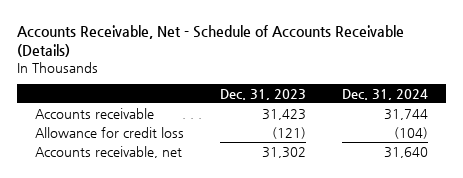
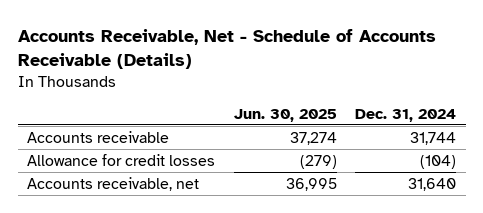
[220,88,307,100] Dec. 31, 2023 -> none
none -> [233,108,337,122] Jun. 30, 2025
[34,126,184,138] Allowance for credit loss -> [26,153,215,166] Allowance for credit losses

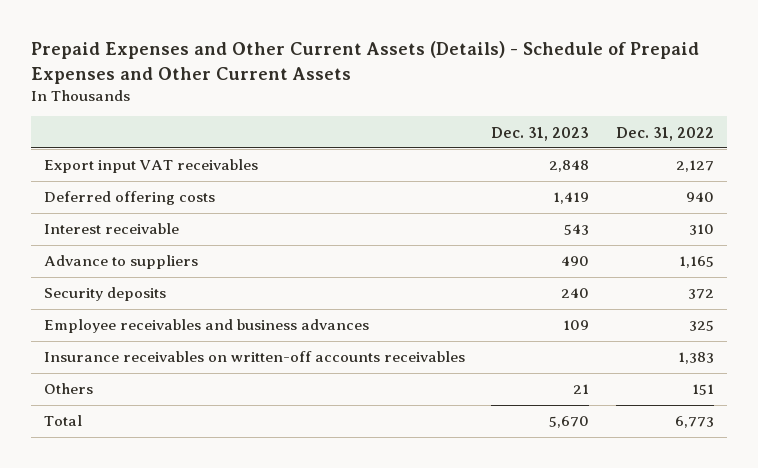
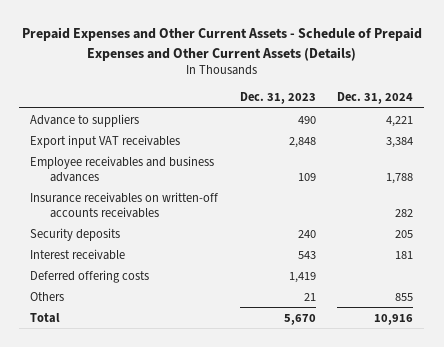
[30,41,699,84] Prepaid Expenses and Other Current Assets (Details) - Schedule of Prepaid Expenses and Other Current Assets -> [21,27,422,61] Prepaid Expenses and Other Current Assets - Schedule of Prepaid Expenses and Other Current Assets (Details)
[615,126,714,141] Dec. 31, 2022 -> none
none -> [337,92,414,105] Dec. 31, 2024
[44,159,259,174] Export input VAT receivables -> [30,134,181,148] Export input VAT receivables
[44,287,167,302] Security deposits -> [30,227,121,241] Security deposits
[44,223,180,235] Interest receivable -> [30,248,126,260] Interest receivable
[44,191,216,206] Deferred offering costs -> [30,269,150,283] Deferred offering costs

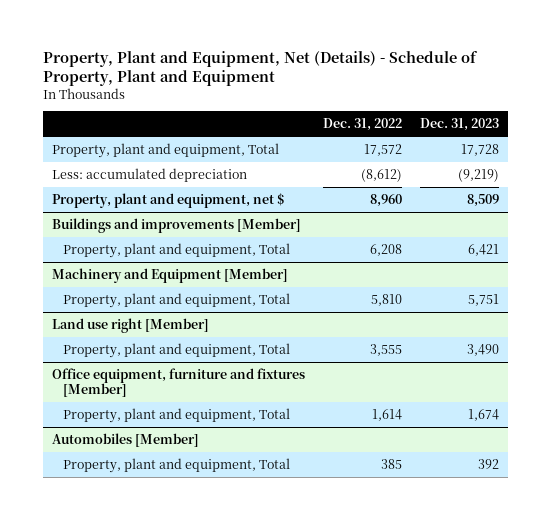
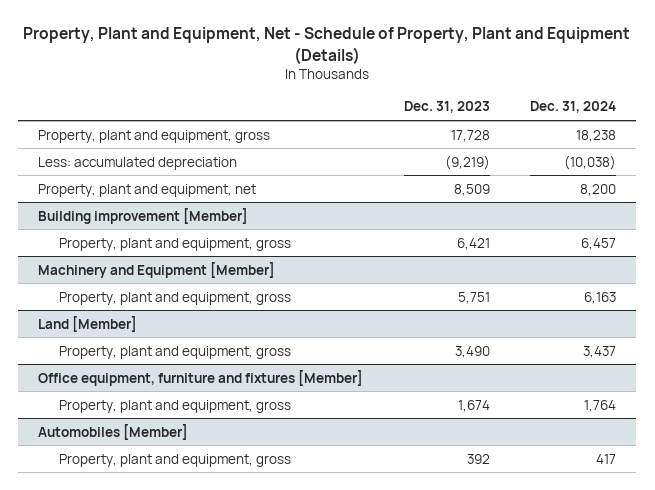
[43,50,479,86] Property, Plant and Equipment, Net (Details) - Schedule of Property, Plant and Equipment -> [23,27,631,64] Property, Plant and Equipment, Net - Schedule of Property, Plant and Equipment (Details)
[323,118,403,132] Dec. 31, 2022 -> none
none -> [530,101,617,114] Dec. 31, 2024
[52,143,280,159] Property, plant and equipment, Total -> [38,129,271,143] Property, plant and equipment, gross
[52,193,285,209] Property, plant and equipment, net $ -> [38,183,257,197] Property, plant and equipment, net
[52,218,302,234] Buildings and improvements [Member] -> [38,207,249,224] Building improvement [Member]
[62,243,290,259] Property, plant and equipment, Total -> [58,237,291,251] Property, plant and equipment, gross
[62,293,290,309] Property, plant and equipment, Total -> [58,291,291,305] Property, plant and equipment, gross
[52,318,210,334] Land use right [Member] -> [38,315,138,332] Land [Member]
[62,343,290,359] Property, plant and equipment, Total -> [58,345,291,359] Property, plant and equipment, gross
[62,408,290,424] Property, plant and equipment, Total -> [58,399,291,413] Property, plant and equipment, gross
[62,458,290,474] Property, plant and equipment, Total -> [58,453,291,467] Property, plant and equipment, gross

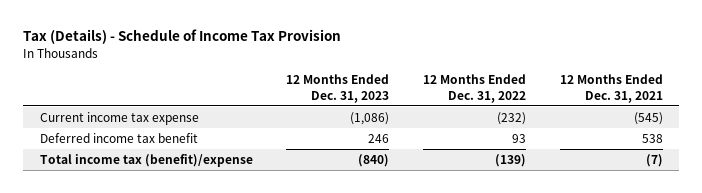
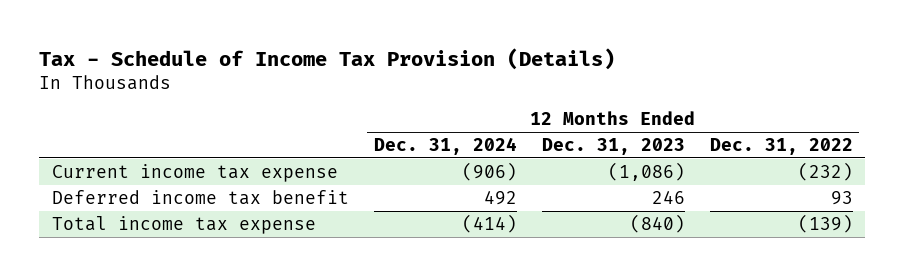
[22,29,341,45] Tax (Details) - Schedule of Income Tax Provision -> [39,47,616,70] Tax - Schedule of Income Tax Provision (Details)
[559,74,663,103] 12 Months Ended Dec. 31, 2021 -> none
none -> [373,136,517,155] Dec. 31, 2024
[39,153,253,167] Total income tax (benefit)/expense -> [51,215,316,234] Total income tax expense

